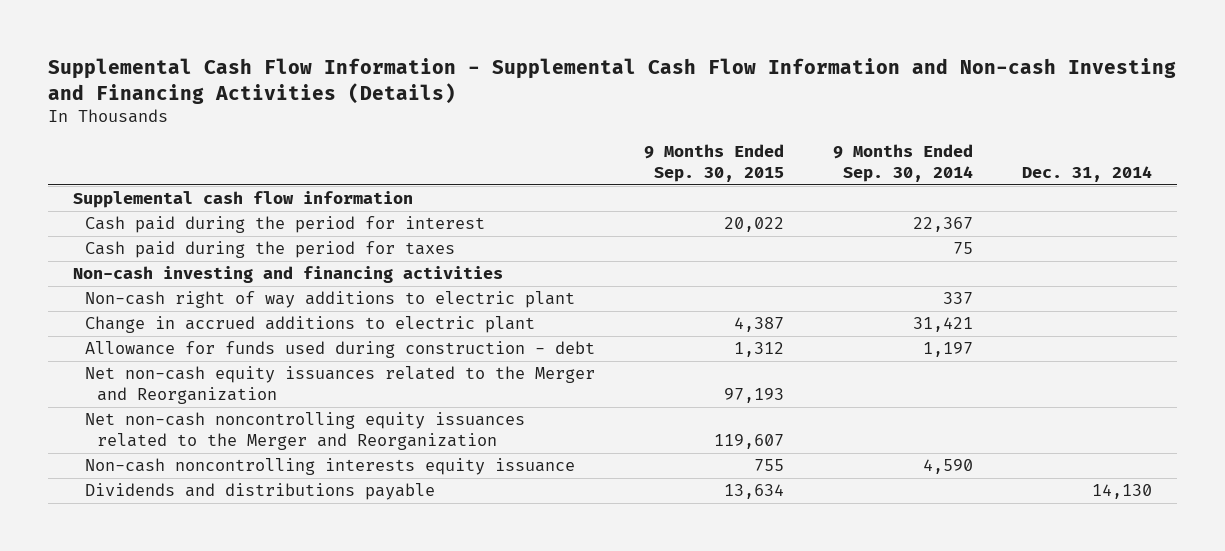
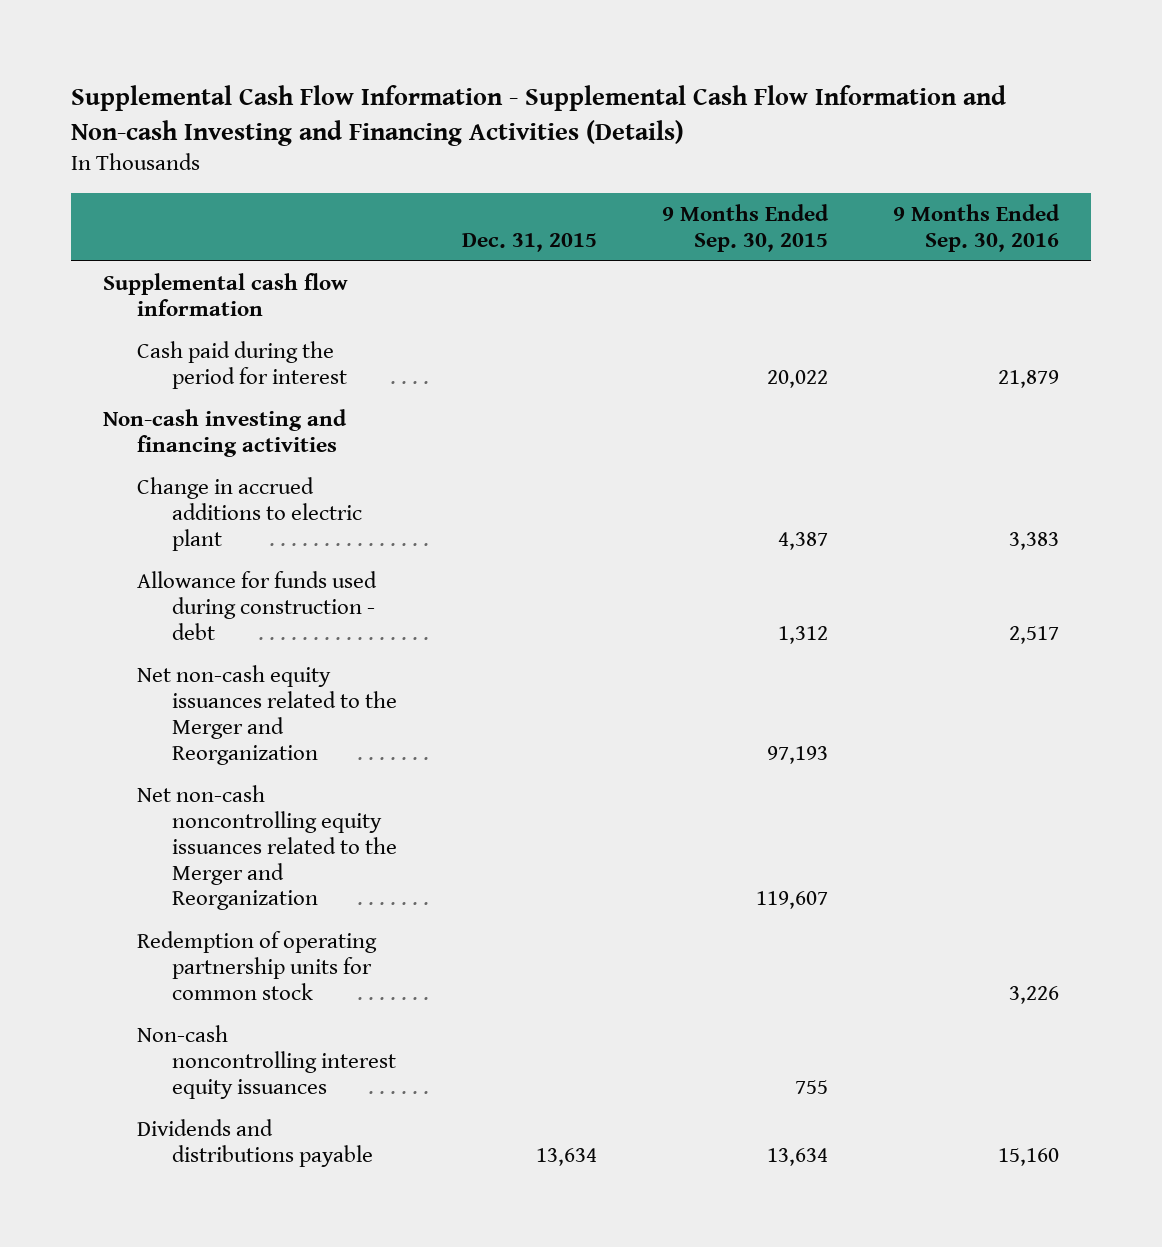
[833,144,974,183] 9 Months Ended Sep. 30, 2014 -> none
[1022,166,1153,183] Dec. 31, 2014 -> none
none -> [461,232,597,252] Dec. 31, 2015
none -> [892,203,1060,252] 9 Months Ended Sep. 30, 2016
[84,241,455,259] Cash paid during the period for taxes -> none
[84,291,575,309] Non-cash right of way additions to electric plant -> none
none -> [137,931,378,1000] Redemption of operating partnership units for common stock
[84,458,575,476] Non-cash noncontrolling interests equity issuance -> [137,1025,396,1099] Non-cash noncontrolling interest equity issuances

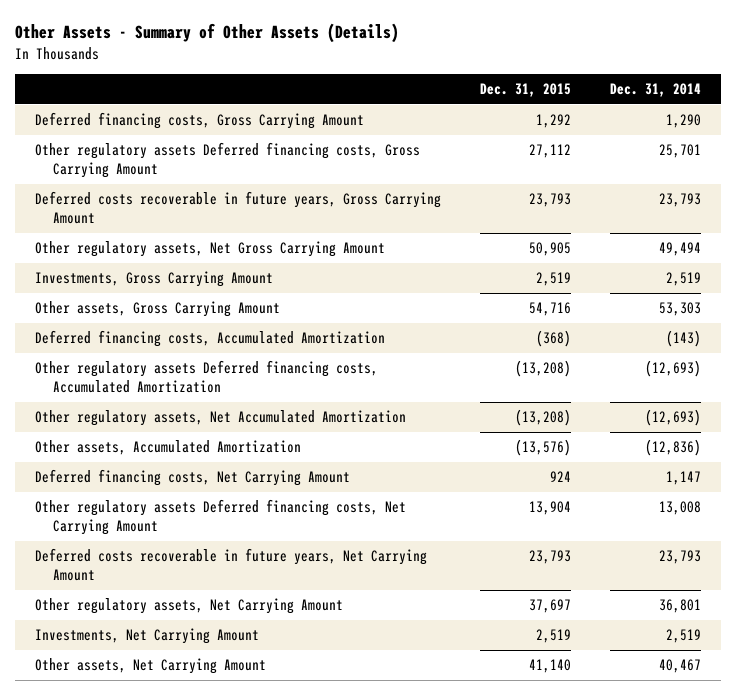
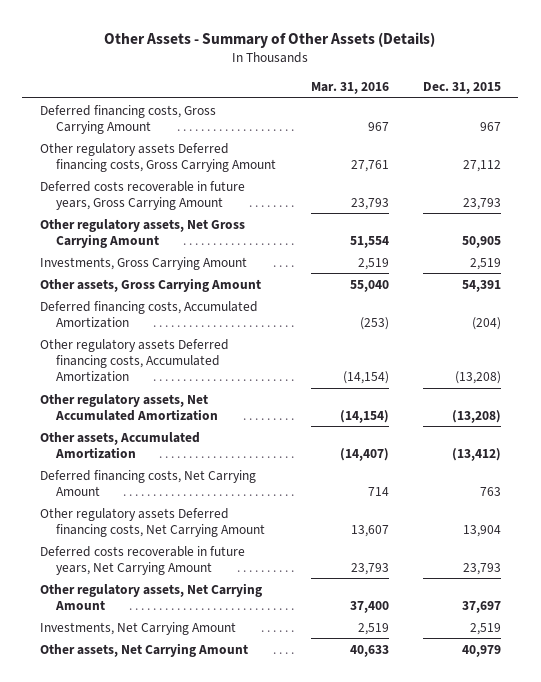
[610,83,702,98] Dec. 31, 2014 -> none
none -> [310,82,389,95] Mar. 31, 2016
[535,114,571,129] 1,292 -> [479,121,501,131] 967
[528,302,571,317] 54,716 -> [461,279,501,292] 54,391
[535,330,571,348] (368) -> [471,316,501,330] (204)
[514,439,571,457] (13,576) -> [451,447,501,461] (13,412)
[549,471,571,483] 924 -> [479,486,501,496] 763
[528,659,571,674] 41,140 -> [461,644,501,657] 40,979

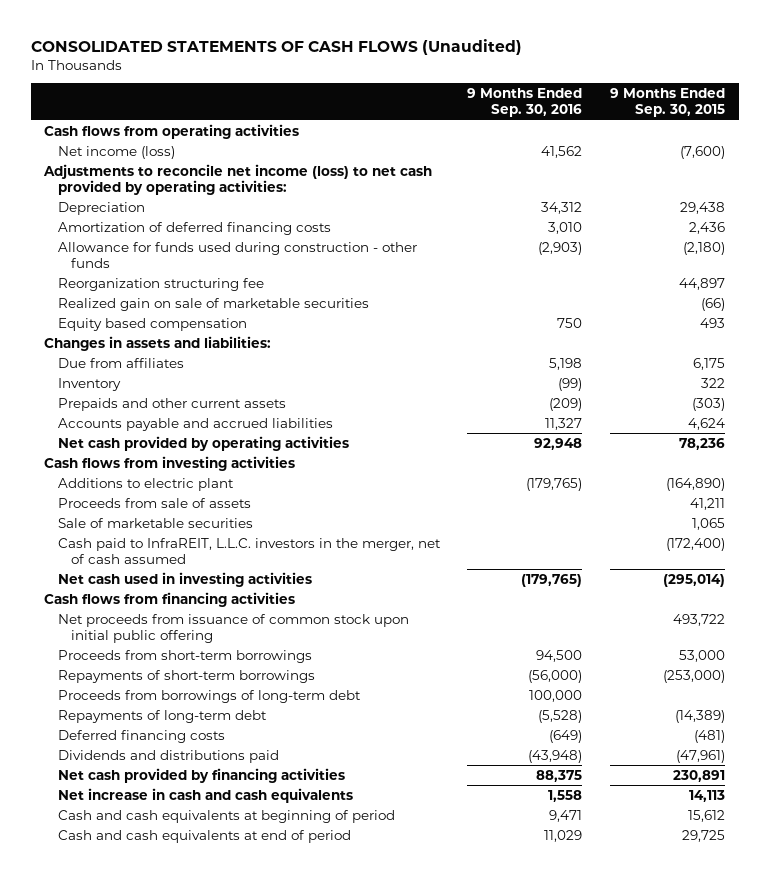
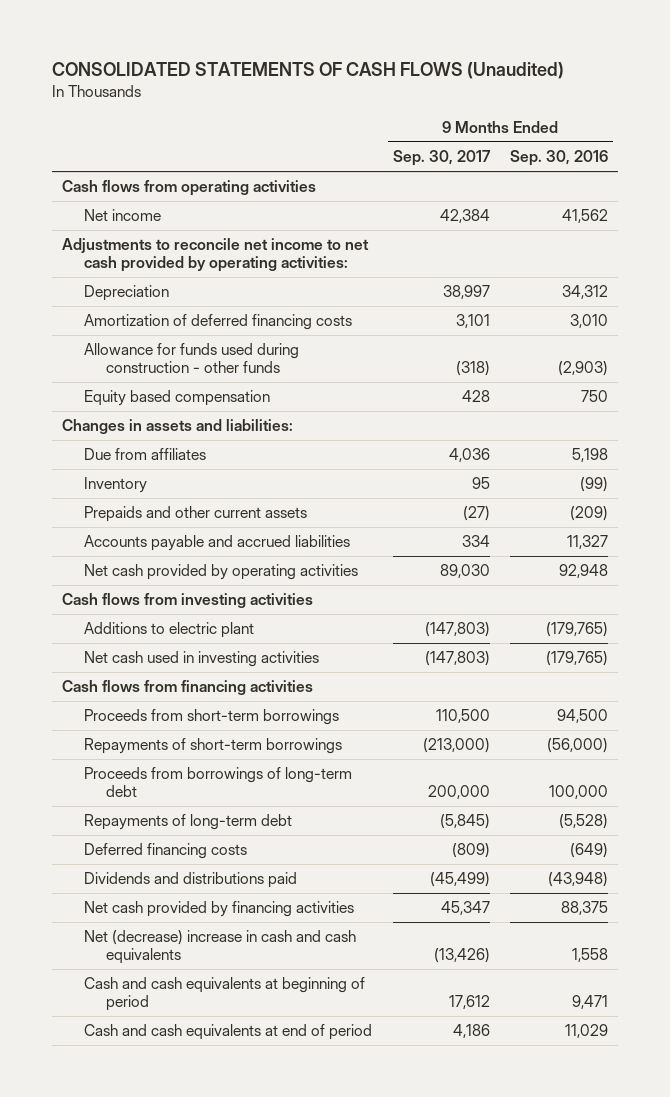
[609,88,725,118] 9 Months Ended Sep. 30, 2015 -> none
none -> [392,150,490,167] Sep. 30, 2017
[57,145,175,159] Net income (loss) -> [84,209,162,222] Net income
[43,163,433,196] Adjustments to reconcile net income (loss) to net cash provided by operating activities: -> [62,238,370,273] Adjustments to reconcile net income to net cash provided by operating activities:
[57,277,264,291] Reorganization structuring fee -> none
[57,297,369,311] Realized gain on sale of marketable securities -> none
[57,497,251,508] Proceeds from sale of assets -> none
[57,517,253,528] Sale of marketable securities -> none
[57,537,441,565] Cash paid to InfraREIT, L.L.C. investors in the merger, net of cash assumed -> none
[57,613,409,644] Net proceeds from issuance of common stock upon initial public offering -> none
[57,787,353,803] Net increase in cash and cash equivalents -> [84,930,357,965] Net (decrease) increase in cash and cash equivalents

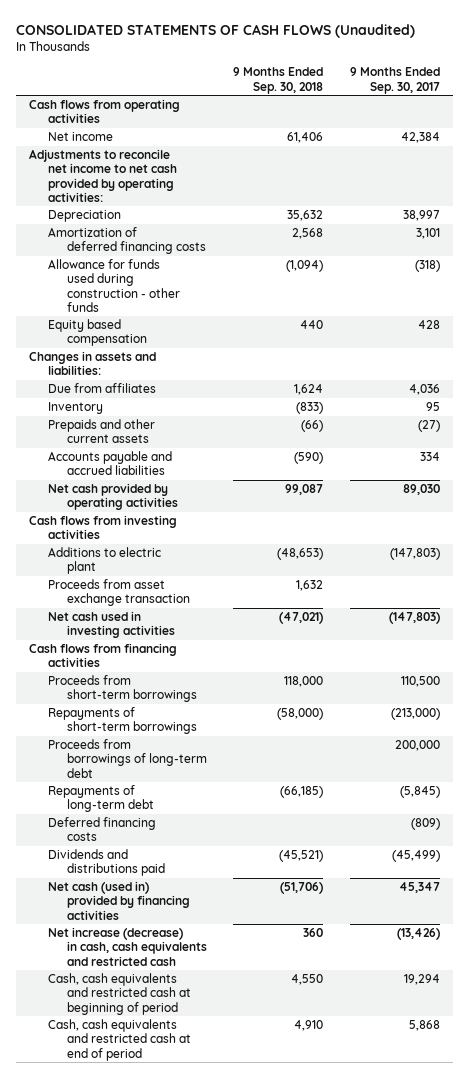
[510,150,609,167] Sep. 30, 2016 -> none
none -> [233,67,324,94] 9 Months Ended Sep. 30, 2018
none -> [47,579,190,607] Proceeds from asset exchange transaction
[84,901,355,918] Net cash provided by financing activities -> [47,881,190,920] Net cash (used in) provided by financing activities
[84,930,357,965] Net (decrease) increase in cash and cash equivalents -> [47,927,207,966] Net increase (decrease) in cash, cash equivalents and restricted cash
[84,977,366,1012] Cash and cash equivalents at beginning of period -> [47,973,191,1015] Cash, cash equivalents and restricted cash at beginning of period
[448,995,490,1010] 17,612 -> [403,974,440,986] 19,294
[84,1024,373,1041] Cash and cash equivalents at end of period -> [47,1019,191,1061] Cash, cash equivalents and restricted cash at end of period
[452,1024,490,1039] 4,186 -> [408,1020,440,1032] 5,868

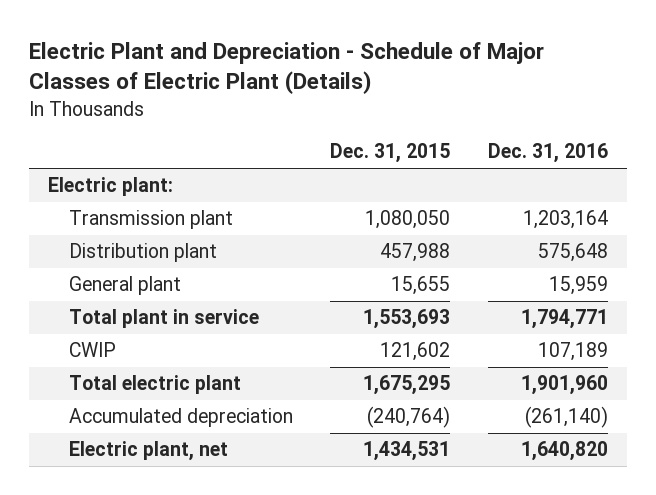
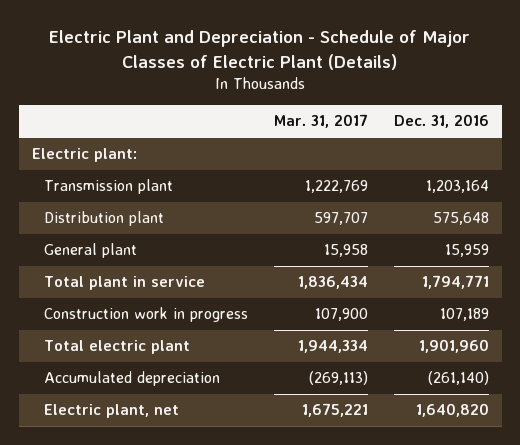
[330,143,451,164] Dec. 31, 2015 -> none
none -> [273,114,368,129] Mar. 31, 2017
[68,342,116,358] CWIP -> [44,307,249,323] Construction work in progress

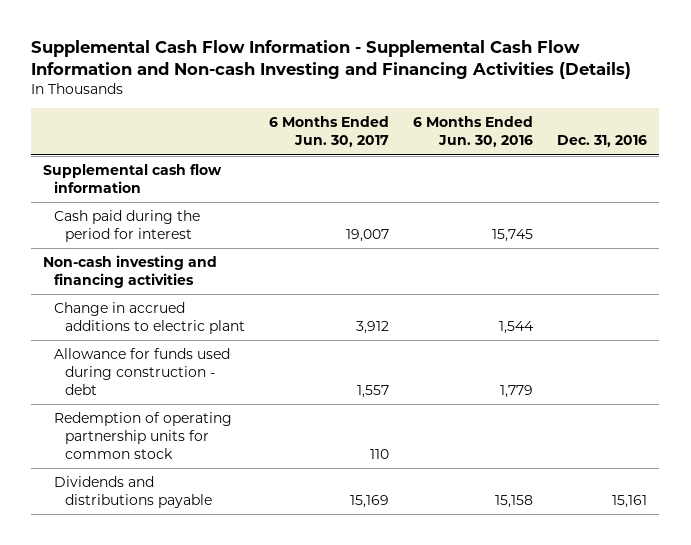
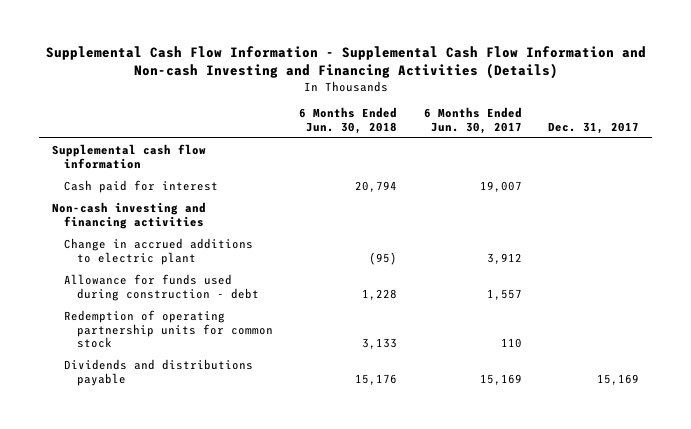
[413,116,534,148] 6 Months Ended Jun. 30, 2016 -> none
[557,135,648,148] Dec. 31, 2016 -> none
none -> [299,107,398,134] 6 Months Ended Jun. 30, 2018
none -> [548,121,640,134] Dec. 31, 2017
[54,210,201,243] Cash paid during the period for interest -> [64,180,219,194] Cash paid for interest

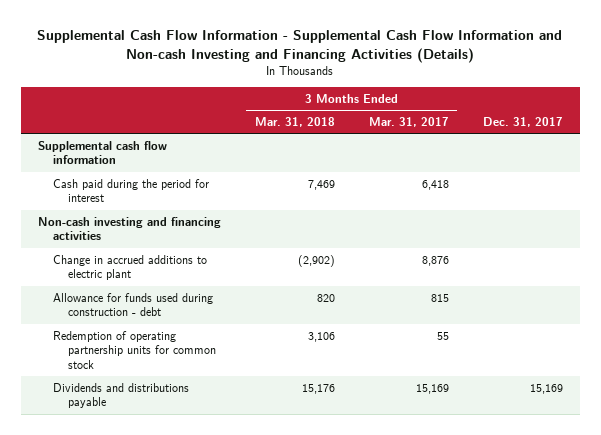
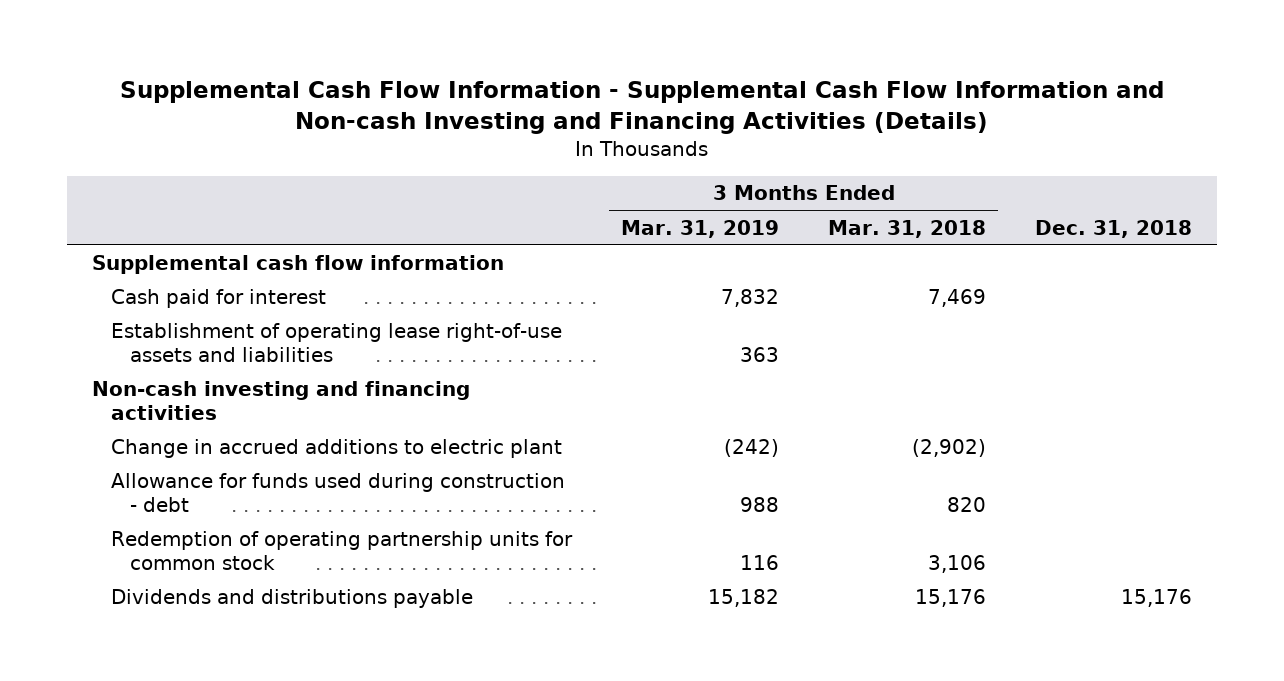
[368,117,449,128] Mar. 31, 2017 -> none
[482,117,563,128] Dec. 31, 2017 -> none
none -> [621,219,780,238] Mar. 31, 2019
none -> [1035,219,1193,238] Dec. 31, 2018
[53,178,210,203] Cash paid during the period for interest -> [110,289,326,309] Cash paid for interest
none -> [110,323,562,362] Establishment of operating lease right-of-use assets and liabilities

